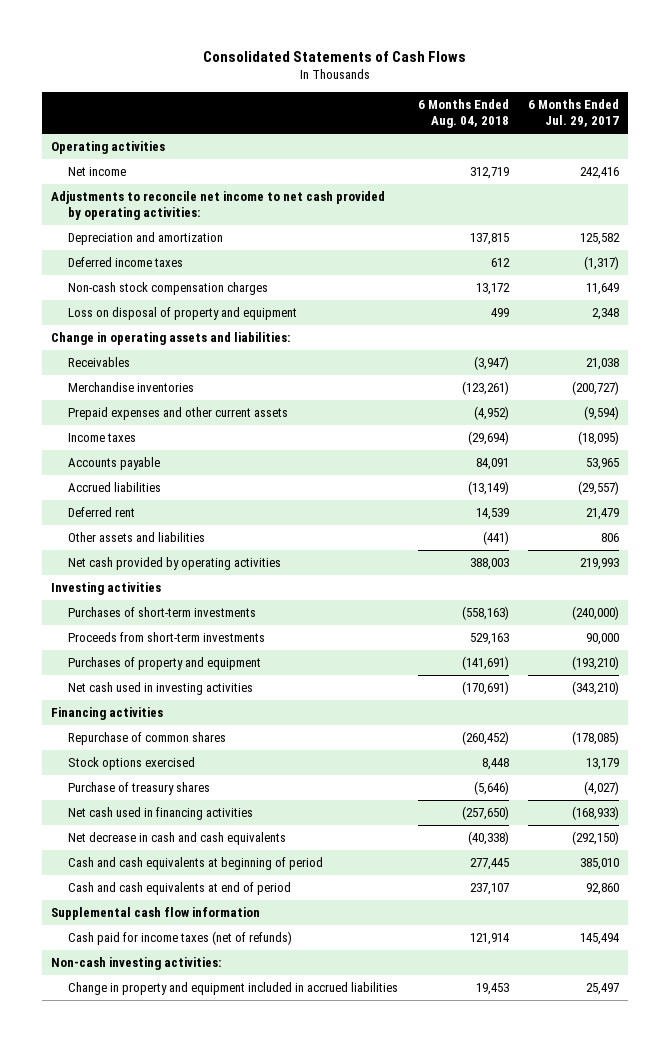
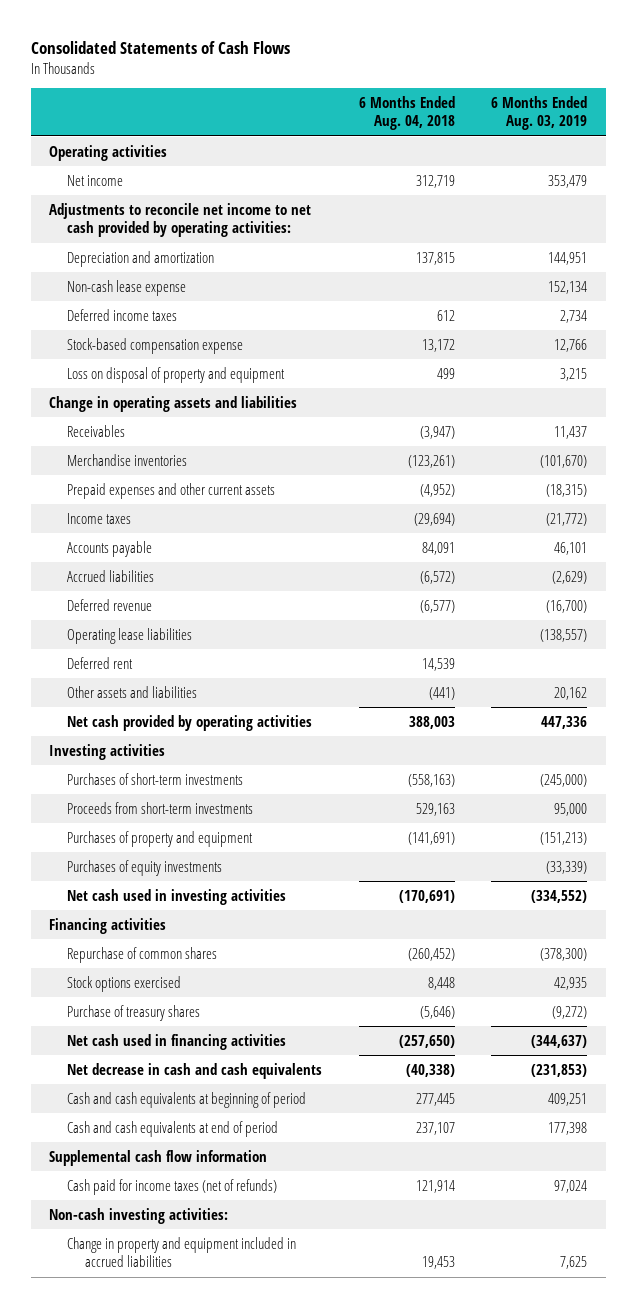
[527,99,619,128] 6 Months Ended Jul. 29, 2017 -> none
none -> [491,96,588,131] 6 Months Ended Aug. 03, 2019
none -> [67,279,187,296] Non-cash lease expense
[68,281,269,295] Non-cash stock compensation charges -> [67,337,244,354] Stock-based compensation expense
[51,331,291,345] Change in operating assets and liabilities: -> [49,395,298,412] Change in operating assets and liabilities
[467,480,509,495] (13,149) -> [419,570,455,584] (6,572)
none -> [67,598,153,611] Deferred revenue
none -> [67,627,193,644] Operating lease liabilities
none -> [67,859,223,876] Purchases of equity investments

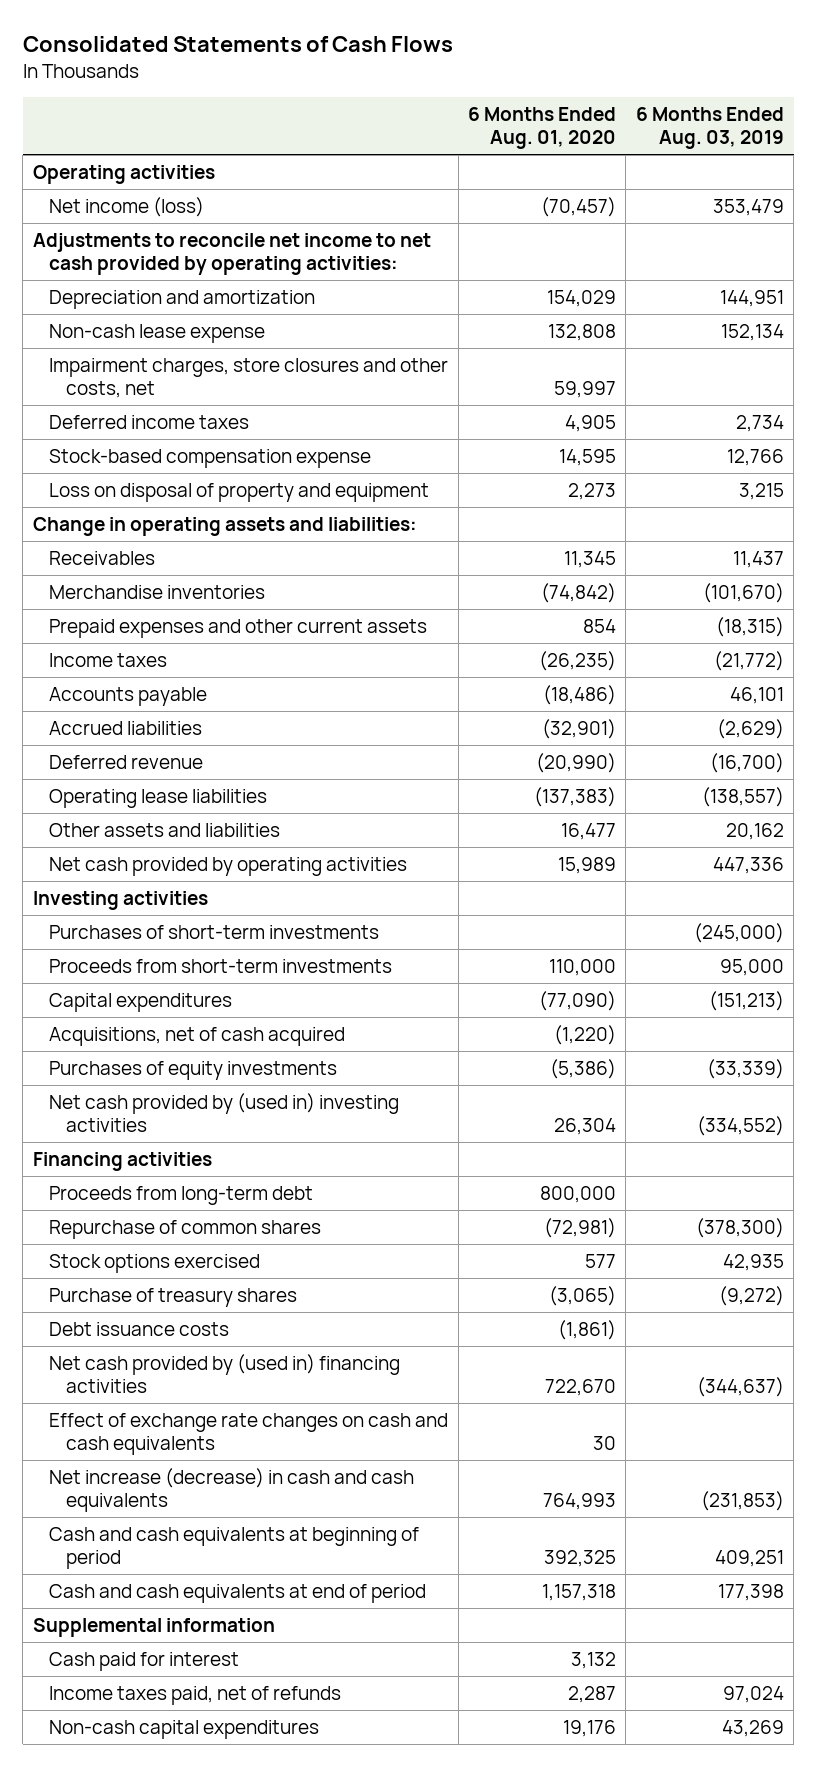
[358,96,455,131] 6 Months Ended Aug. 04, 2018 -> none
none -> [467,107,616,150] 6 Months Ended Aug. 01, 2020
[67,174,124,186] Net income -> [49,196,205,217] Net income (loss)
none -> [49,357,449,398] Impairment charges, store closures and other costs, net
[49,395,298,412] Change in operating assets and liabilities -> [32,516,417,536] Change in operating assets and liabilities:
[67,656,134,669] Deferred rent -> none
[67,830,254,847] Purchases of property and equipment -> [49,992,233,1012] Capital expenditures
none -> [49,1026,346,1046] Acquisitions, net of cash acquired
[67,888,287,905] Net cash used in investing activities -> [49,1092,400,1132] Net cash provided by (used in) investing activities
none -> [49,1185,314,1205] Proceeds from long-term debt
none -> [49,1321,230,1336] Debt issuance costs
[67,1033,287,1050] Net cash used in financing activities -> [49,1353,401,1393] Net cash provided by (used in) financing activities
none -> [49,1412,449,1455] Effect of exchange rate changes on cash and cash equivalents
[67,1062,323,1079] Net decrease in cash and cash equivalents -> [49,1467,415,1512] Net increase (decrease) in cash and cash equivalents
[49,1207,229,1224] Non-cash investing activities: -> none
[67,1236,297,1268] Change in property and equipment included in accrued liabilities -> none
[49,1149,268,1166] Supplemental cash flow information -> [32,1617,275,1637] Supplemental information
none -> [49,1651,240,1671] Cash paid for interest
[67,1178,278,1195] Cash paid for income taxes (net of refunds) -> [49,1685,342,1705] Income taxes paid, net of refunds
none -> [49,1719,320,1739] Non-cash capital expenditures

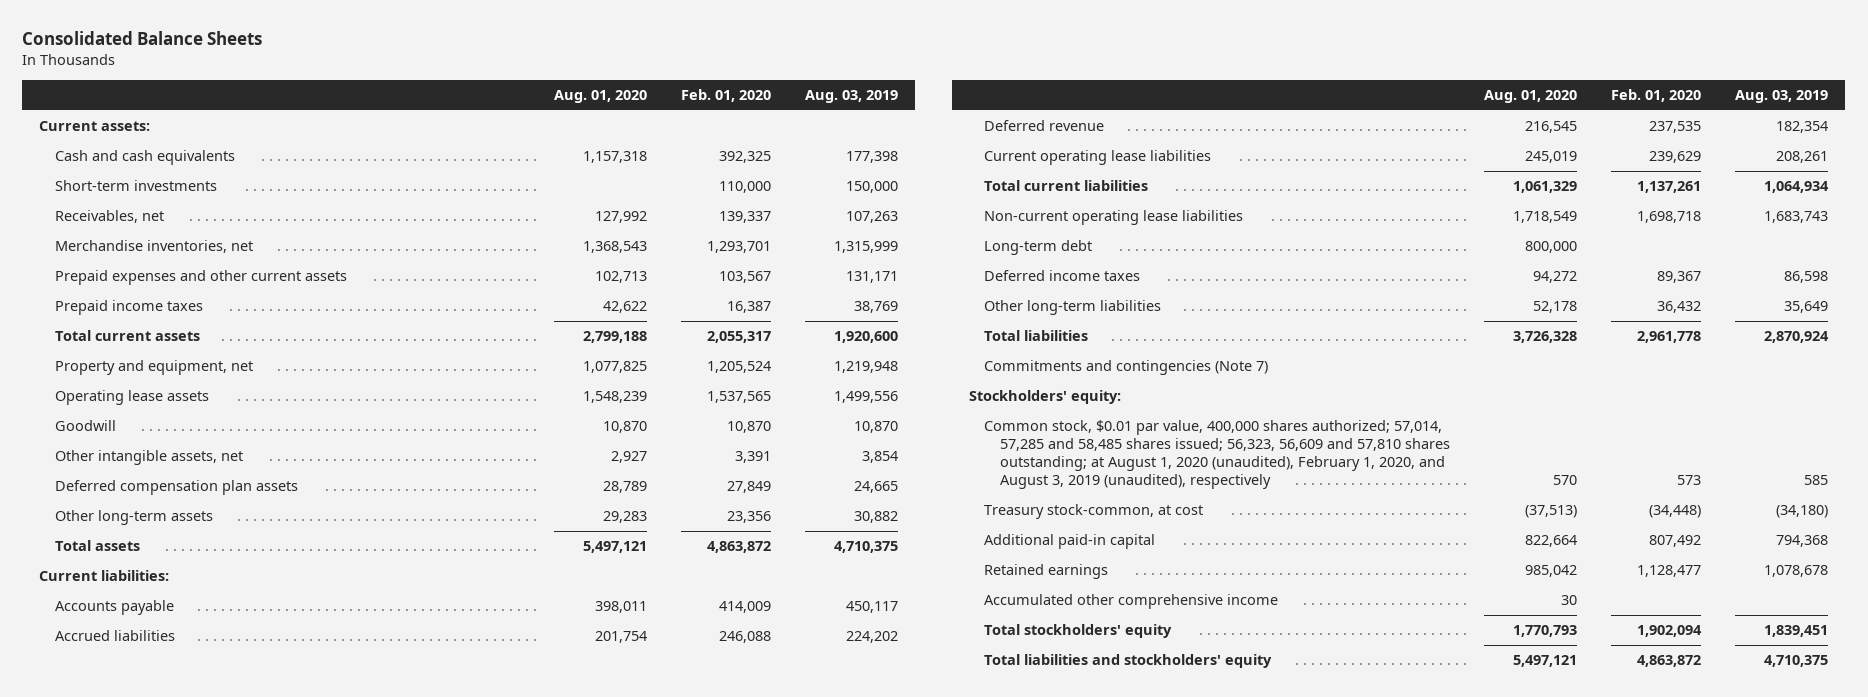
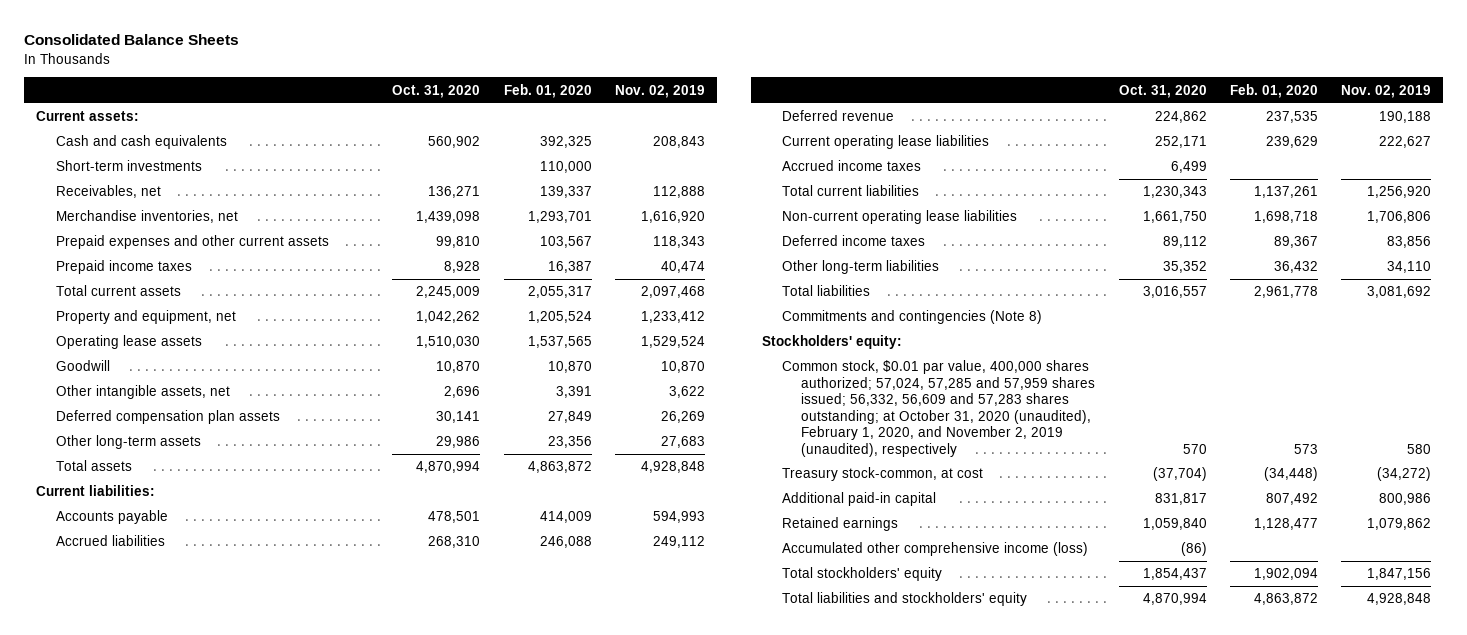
[554,90,648,104] Aug. 01, 2020 -> none
[805,90,899,104] Aug. 03, 2019 -> none
none -> [392,84,481,98] Oct. 31, 2020
none -> [614,84,705,98] Nov. 02, 2019
none -> [781,160,921,172] Accrued income taxes
[984,240,1093,256] Long-term debt -> none
[984,360,1269,376] Commitments and contingencies (Note 7) -> [781,310,1042,325] Commitments and contingencies (Note 8)
[984,420,1450,490] Common stock, $0.01 par value, 400,000 shares authorized; 57,014, 57,285 and 58,485 shares issued; 56,323, 56,609 and 57,810 shares outstanding; at August 1, 2020 (unaudited), February 1, 2020, and August 3, 2019 (unaudited), respectively -> [781,360,1096,457] Common stock, $0.01 par value, 400,000 shares authorized; 57,024, 57,285 and 57,959 shares issued; 56,332, 56,609 and 57,283 shares outstanding; at October 31, 2020 (unaudited), February 1, 2020, and November 2, 2019 (unaudited), respectively
[984,594,1279,610] Accumulated other comprehensive income -> [781,542,1088,557] Accumulated other comprehensive income (loss)

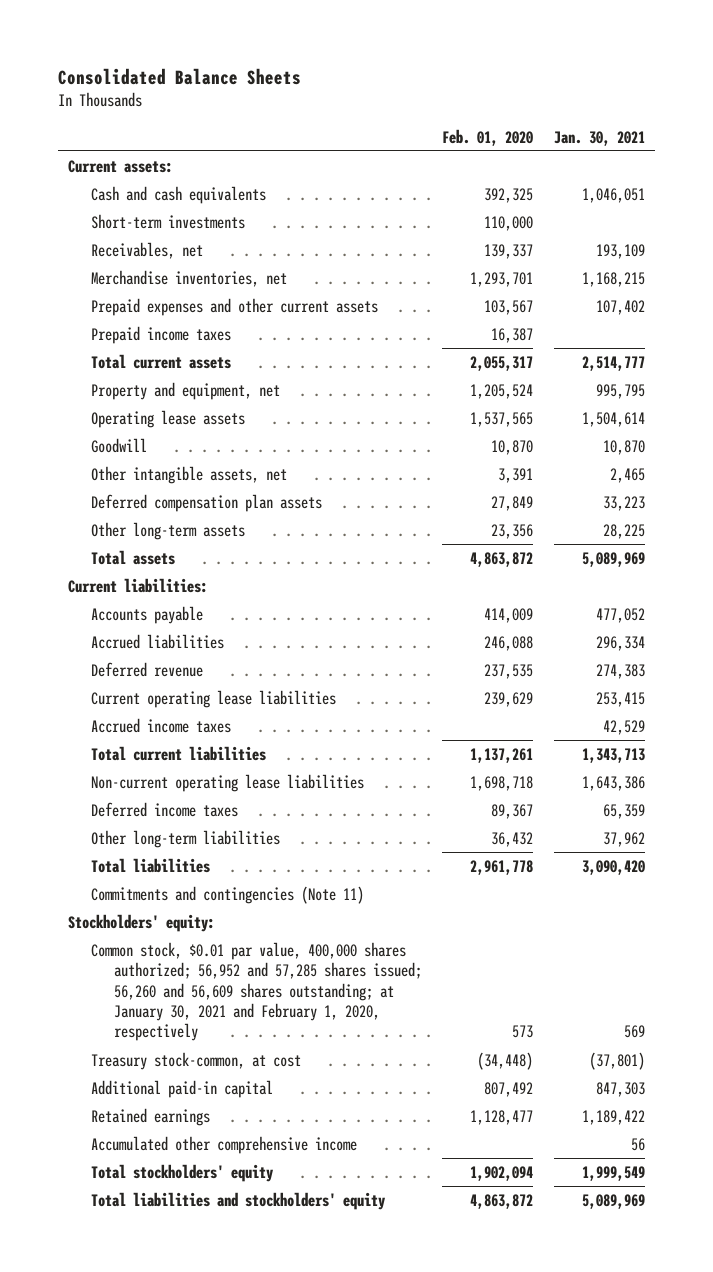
[392,84,481,98] Oct. 31, 2020 -> none
[614,84,705,98] Nov. 02, 2019 -> none
none -> [554,130,646,146] Jan. 30, 2021
[781,310,1042,325] Commitments and contingencies (Note 8) -> [91,885,365,904] Commitments and contingencies (Note 11)
[781,360,1096,457] Common stock, $0.01 par value, 400,000 shares authorized; 57,024, 57,285 and 57,959 shares issued; 56,332, 56,609 and 57,283 shares outstanding; at October 31, 2020 (unaudited), February 1, 2020, and November 2, 2019 (unaudited), respectively -> [91,941,422,1042] Common stock, $0.01 par value, 400,000 shares authorized; 56,952 and 57,285 shares issued; 56,260 and 56,609 shares outstanding; at January 30, 2021 and February 1, 2020, respectively
[781,542,1088,557] Accumulated other comprehensive income (loss) -> [91,1135,358,1154] Accumulated other comprehensive income

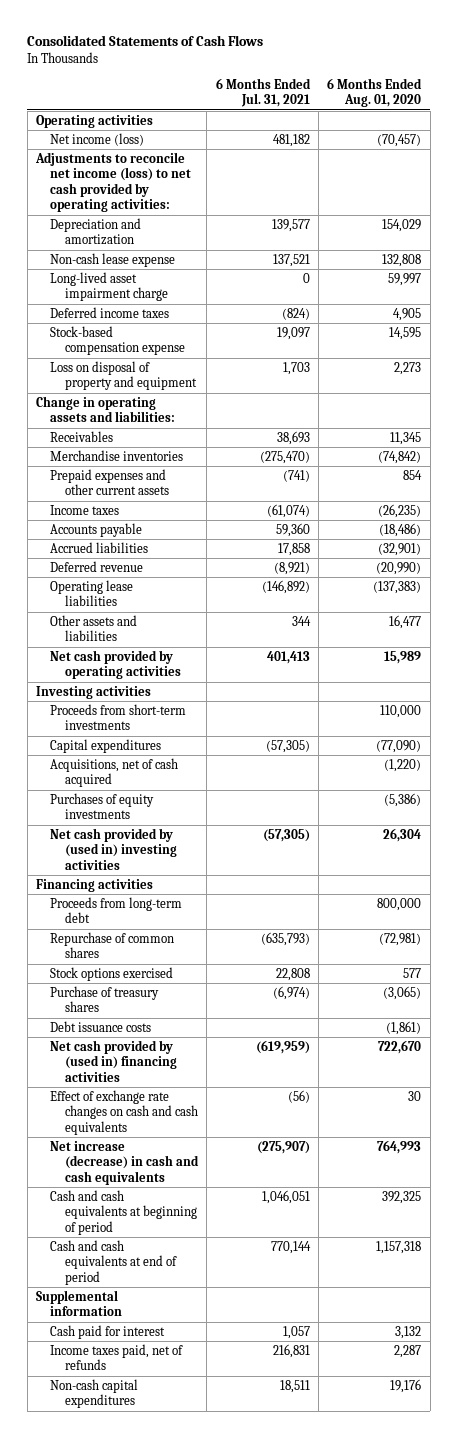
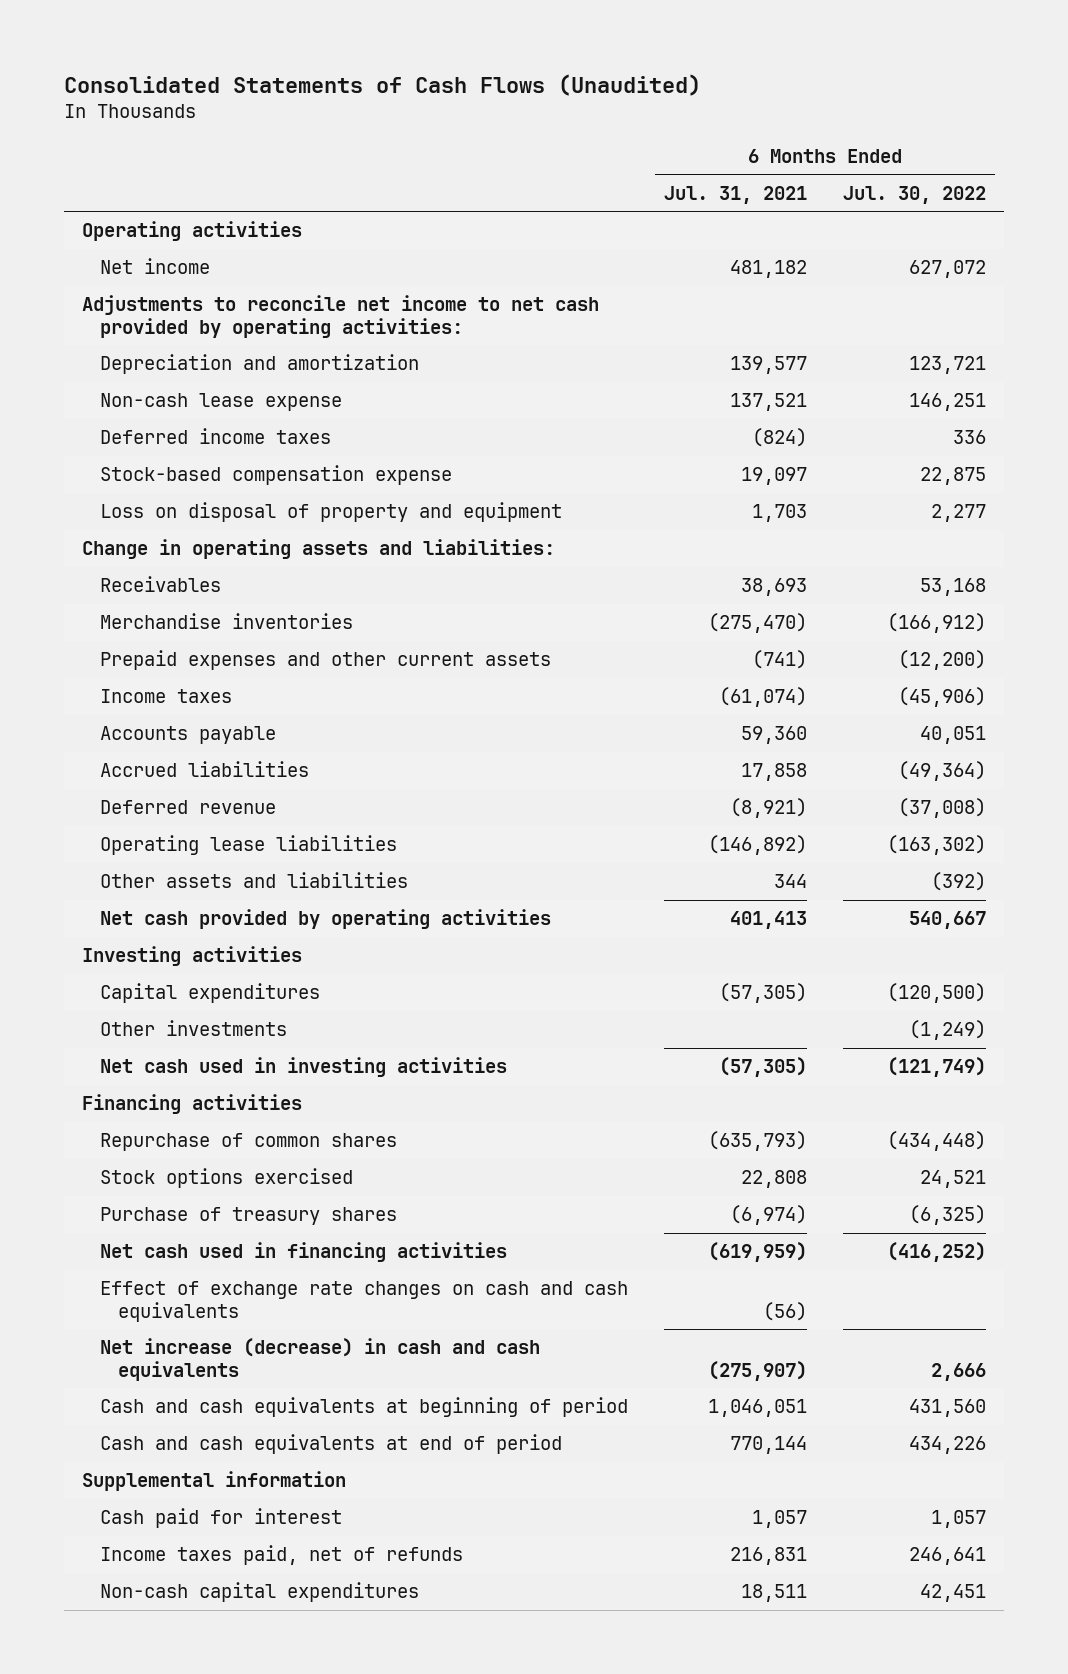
[27,35,264,47] Consolidated Statements of Cash Flows -> [63,73,701,96] Consolidated Statements of Cash Flows (Unaudited)
[327,77,423,108] 6 Months Ended Aug. 01, 2020 -> none
none -> [842,185,986,204] Jul. 30, 2022
[50,132,145,146] Net income (loss) -> [99,258,210,275] Net income
[34,151,192,213] Adjustments to reconcile net income (loss) to net cash provided by operating activities: -> [81,295,599,338] Adjustments to reconcile net income to net cash provided by operating activities:
[50,271,169,302] Long-lived asset impairment charge -> none
[50,703,187,731] Proceeds from short-term investments -> none
[50,757,179,788] Acquisitions, net of cash acquired -> none
[50,792,155,820] Purchases of equity investments -> none
none -> [99,1020,287,1037] Other investments
[50,827,178,870] Net cash provided by (used in) investing activities -> [99,1057,507,1078] Net cash used in investing activities
[50,896,183,924] Proceeds from long-term debt -> none
[50,1020,152,1032] Debt issuance costs -> none
[50,1039,178,1082] Net cash provided by (used in) financing activities -> [99,1242,507,1263] Net cash used in financing activities

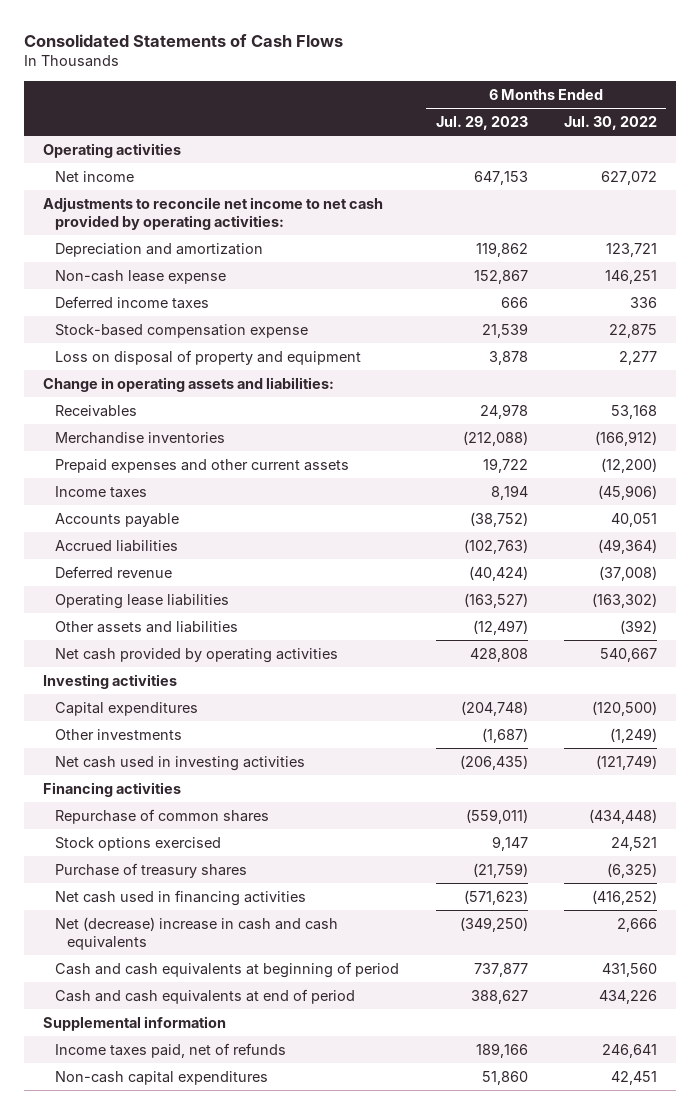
[63,73,701,96] Consolidated Statements of Cash Flows (Unaudited) -> [24,33,344,47] Consolidated Statements of Cash Flows
[663,185,807,204] Jul. 31, 2021 -> none
none -> [435,115,528,130] Jul. 29, 2023
[99,1281,628,1322] Effect of exchange rate changes on cash and cash equivalents -> none
[99,1338,540,1381] Net increase (decrease) in cash and cash equivalents -> [54,916,338,951] Net (decrease) increase in cash and cash equivalents
[99,1508,342,1529] Cash paid for interest -> none

